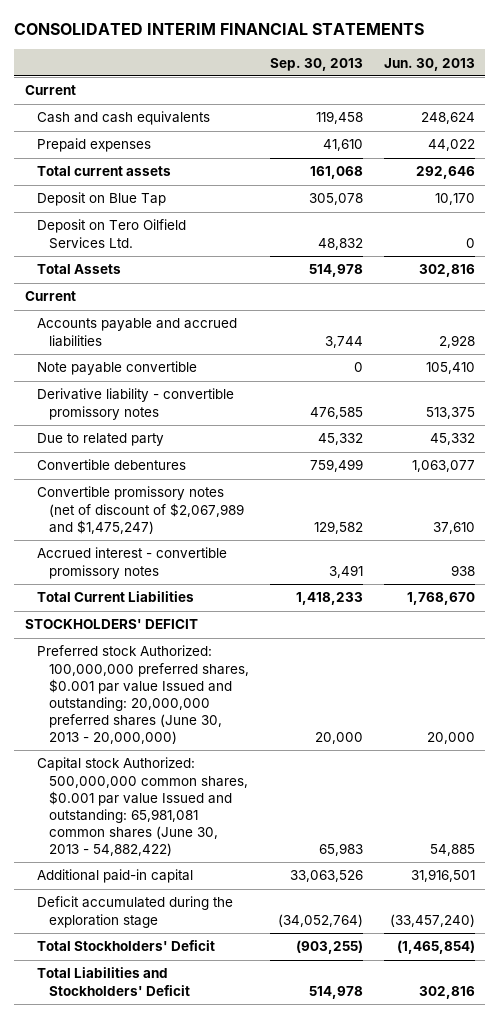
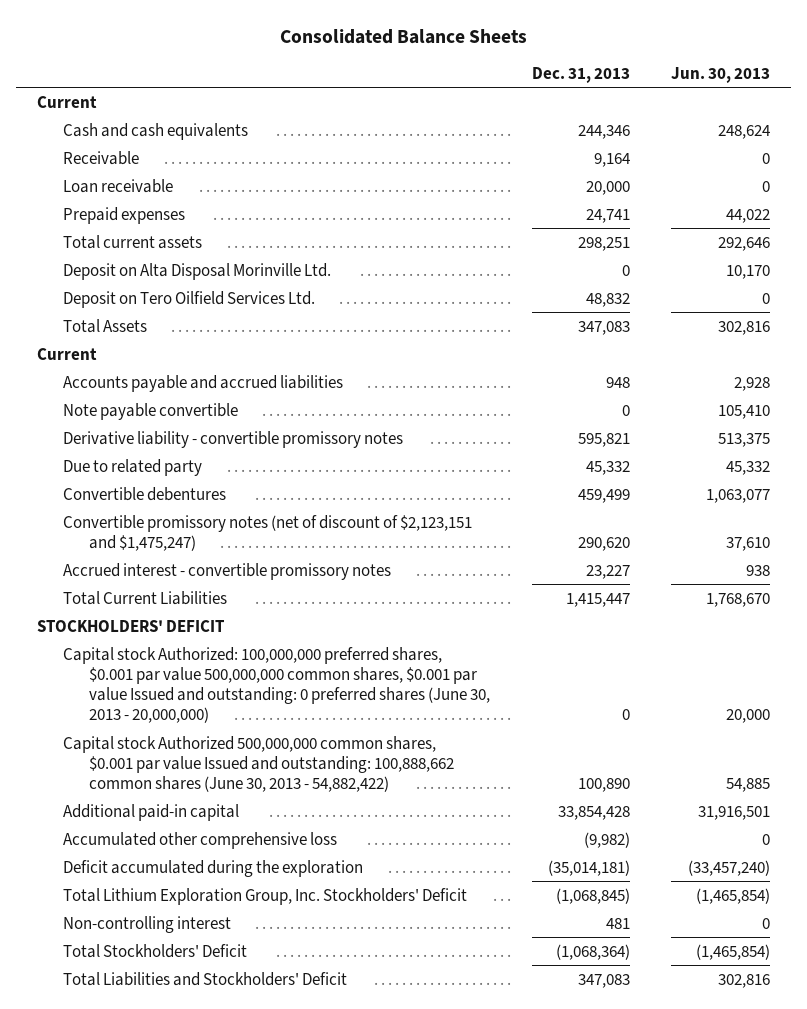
[14,23,425,36] CONSOLIDATED INTERIM FINANCIAL STATEMENTS -> [279,28,527,44] Consolidated Balance Sheets
[269,57,363,71] Sep. 30, 2013 -> none
none -> [531,67,630,84] Dec. 31, 2013
none -> [62,150,139,165] Receivable
none -> [62,178,173,193] Loan receivable
[36,192,166,207] Deposit on Blue Tap -> [62,262,331,280] Deposit on Alta Disposal Morinville Ltd.
[36,486,244,534] Convertible promissory notes (net of discount of $2,067,989 and $1,475,247) -> [62,514,472,551] Convertible promissory notes (net of discount of $2,123,151 and $1,475,247)
[36,645,249,745] Preferred stock Authorized: 100,000,000 preferred shares, $0.001 par value Issued and outstanding: 20,000,000 preferred shares (June 30, 2013 - 20,000,000) -> [62,646,490,724] Capital stock Authorized: 100,000,000 preferred shares, $0.001 par value 500,000,000 common shares, $0.001 par value Issued and outstanding: 0 preferred shares (June 30, 2013 - 20,000,000)
[36,757,248,857] Capital stock Authorized: 500,000,000 common shares, $0.001 par value Issued and outstanding: 65,981,081 common shares (June 30, 2013 - 54,882,422) -> [62,735,454,793] Capital stock Authorized 500,000,000 common shares, $0.001 par value Issued and outstanding: 100,888,662 common shares (June 30, 2013 - 54,882,422)
none -> [62,831,337,849] Accumulated other comprehensive loss
[36,896,233,928] Deficit accumulated during the exploration stage -> [62,859,363,877] Deficit accumulated during the exploration
none -> [62,887,467,905] Total Lithium Exploration Group, Inc. Stockholders' Deficit
none -> [62,915,231,933] Non-controlling interest

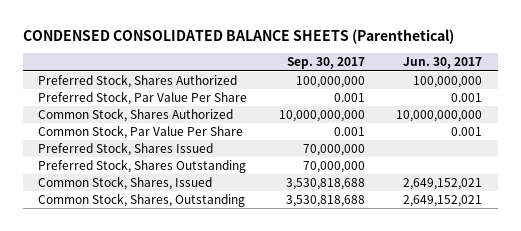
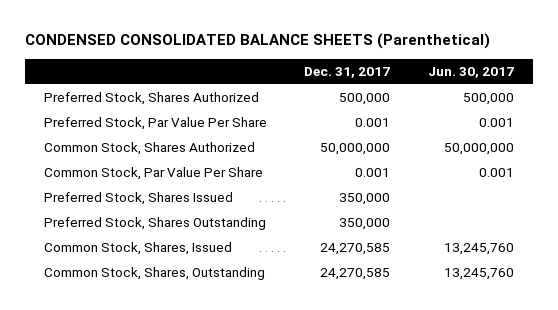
[286,57,365,70] Sep. 30, 2017 -> none
none -> [304,66,391,78] Dec. 31, 2017
[413,76,483,89] 100,000,000 -> [463,93,515,106] 500,000
[396,110,483,123] 10,000,000,000 -> [444,143,515,156] 50,000,000
[403,178,483,191] 2,649,152,021 -> [444,243,515,256] 13,245,760
[403,195,483,208] 2,649,152,021 -> [444,268,515,281] 13,245,760

